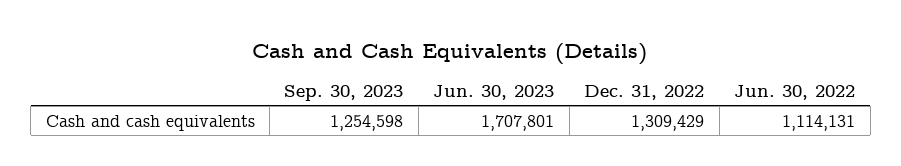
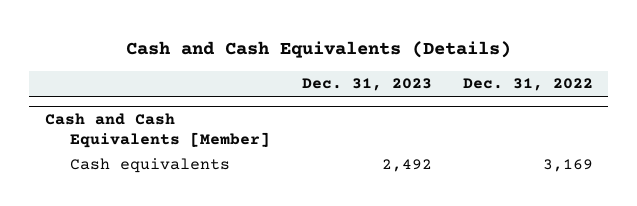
[284,84,404,101] Sep. 30, 2023 -> none
[433,84,555,100] Jun. 30, 2023 -> none
[734,84,856,100] Jun. 30, 2022 -> none
none -> [301,78,432,92] Dec. 31, 2023
none -> [44,113,271,149] Cash and Cash Equivalents [Member]
[45,114,255,131] Cash and cash equivalents -> [70,158,231,174] Cash equivalents
[631,114,705,131] 1,309,429 -> [542,159,593,173] 3,169

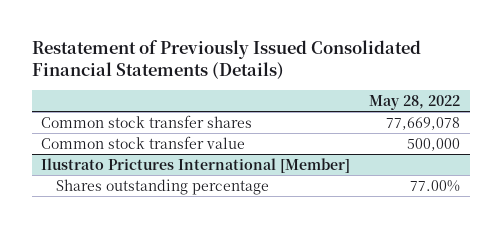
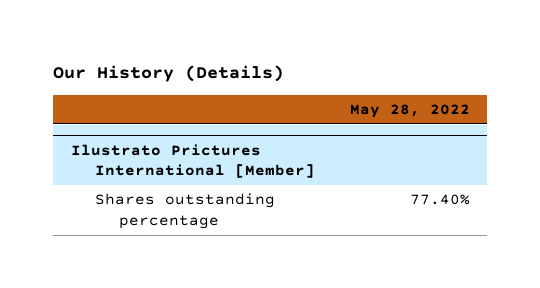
[31,39,421,79] Restatement of Previously Issued Consolidated Financial Statements (Details) -> [53,65,285,83] Our History (Details)
[41,114,253,128] Common stock transfer shares -> none
[41,135,246,149] Common stock transfer value -> none
[410,179,461,192] 77.00% -> [409,194,470,206] 77.40%

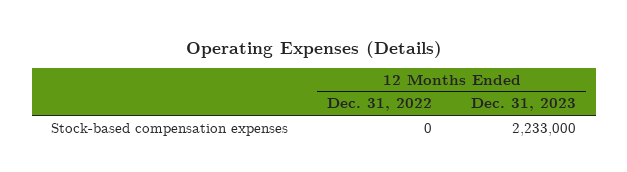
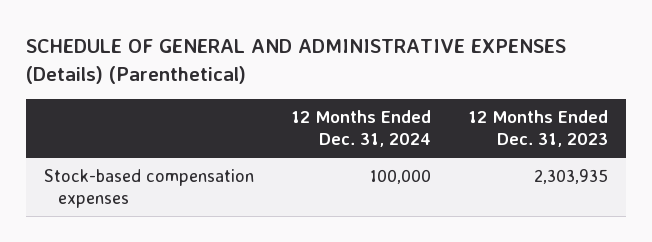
[185,40,442,58] Operating Expenses (Details) -> [25,39,566,85] SCHEDULE OF GENERAL AND ADMINISTRATIVE EXPENSES (Details) (Parenthetical)
[327,98,433,112] Dec. 31, 2022 -> none
none -> [290,109,431,148] 12 Months Ended Dec. 31, 2024
[512,122,577,136] 2,233,000 -> [533,168,608,184] 2,303,935

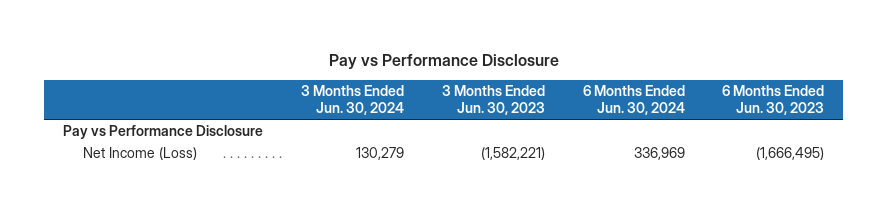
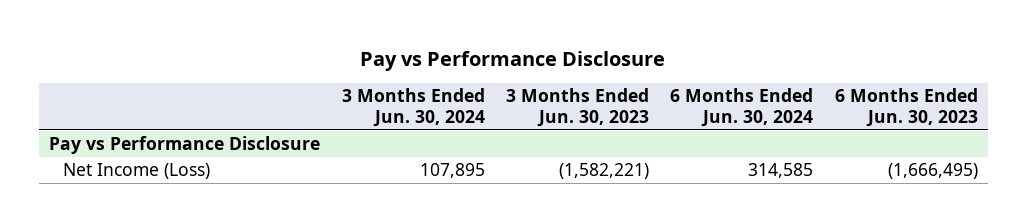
[355,147,404,161] 130,279 -> [419,163,485,179] 107,895
[633,147,685,161] 336,969 -> [748,163,814,179] 314,585

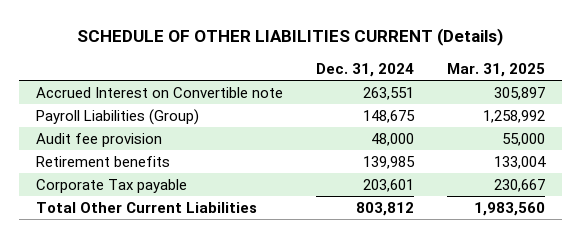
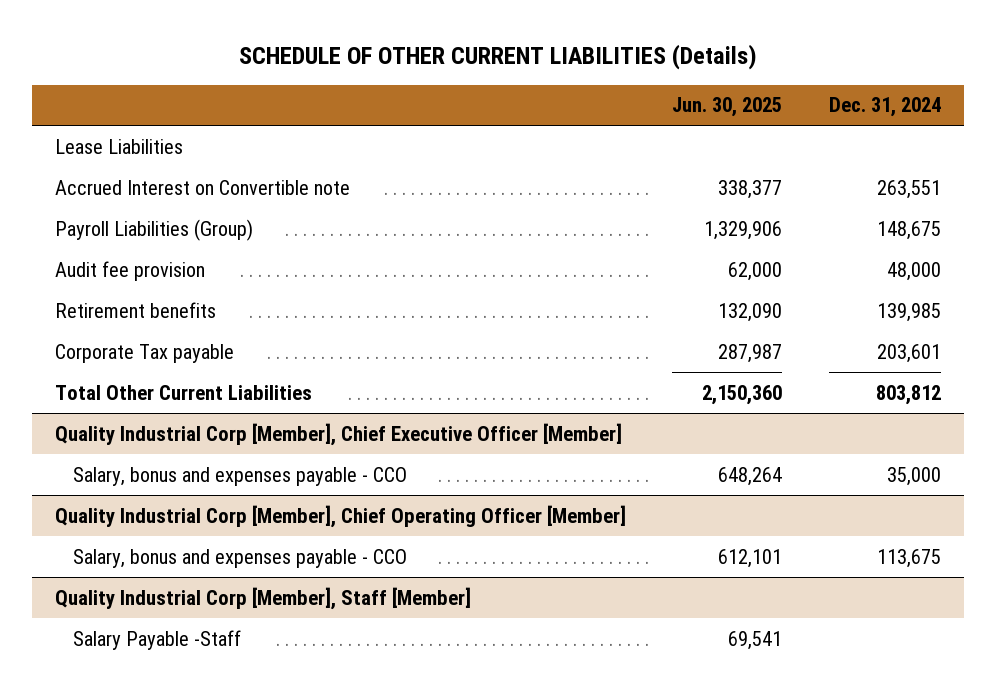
[77,28,504,47] SCHEDULE OF OTHER LIABILITIES CURRENT (Details) -> [238,43,757,70] SCHEDULE OF OTHER CURRENT LIABILITIES (Details)
[447,62,546,77] Mar. 31, 2025 -> none
none -> [672,97,783,118] Jun. 30, 2025
none -> [54,138,183,154] Lease Liabilities
none -> [54,422,622,446] Quality Industrial Corp [Member], Chief Executive Officer [Member]
none -> [73,466,408,486] Salary, bonus and expenses payable - CCO
none -> [54,504,626,528] Quality Industrial Corp [Member], Chief Operating Officer [Member]
none -> [73,548,408,568] Salary, bonus and expenses payable - CCO
none -> [54,586,471,610] Quality Industrial Corp [Member], Staff [Member]
none -> [73,629,242,650] Salary Payable -Staff

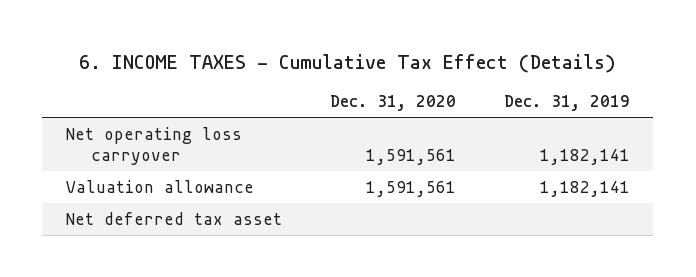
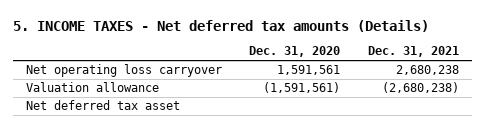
[78,53,616,73] 6. INCOME TAXES - Cumulative Tax Effect (Details) -> [12,19,429,32] 5. INCOME TAXES - Net deferred tax amounts (Details)
[503,95,630,112] Dec. 31, 2019 -> none
none -> [367,46,459,58] Dec. 31, 2021
[365,180,456,197] 1,591,561 -> [263,82,341,94] (1,591,561)

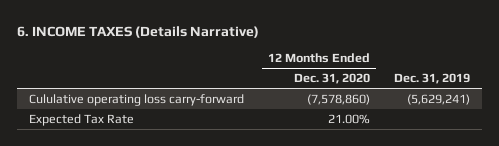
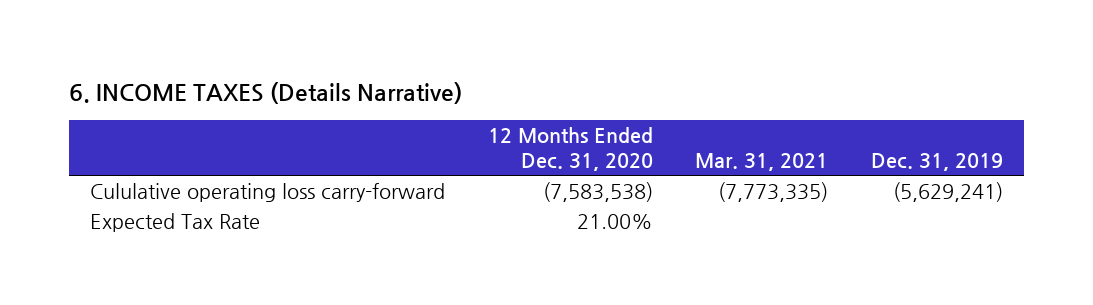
none -> [695,152,829,171] Mar. 31, 2021
[306,93,370,105] (7,578,860) -> [542,182,653,203] (7,583,538)

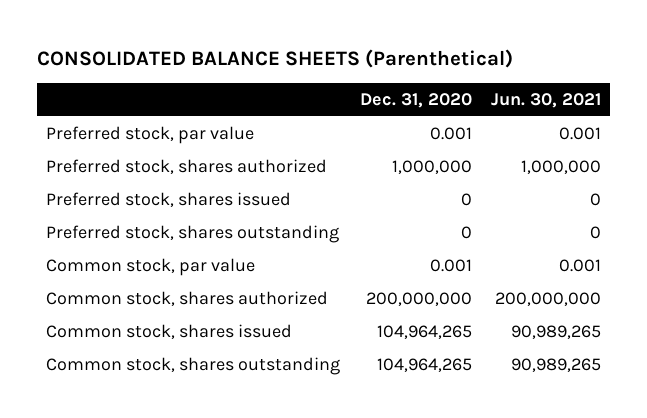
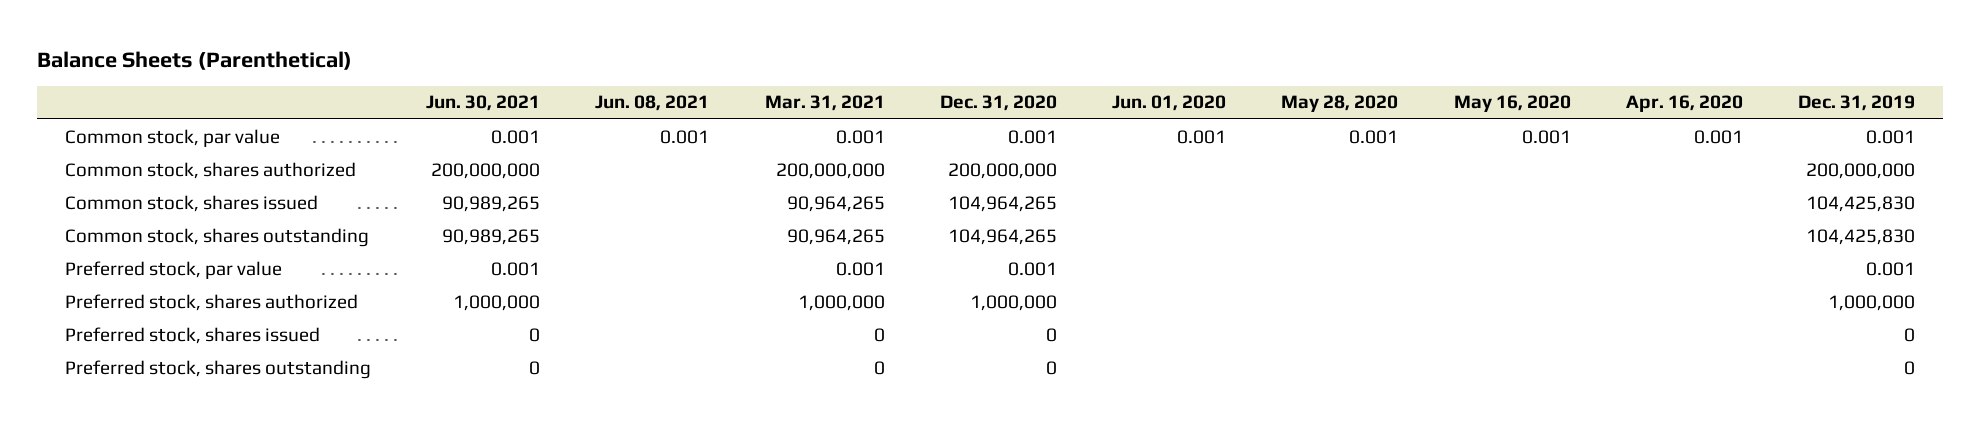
[36,48,513,68] CONSOLIDATED BALANCE SHEETS (Parenthetical) -> [37,50,353,70] Balance Sheets (Parenthetical)
none -> [595,95,710,112] Jun. 08, 2021
none -> [764,95,885,112] Mar. 31, 2021
none -> [1112,95,1227,112] Jun. 01, 2020
none -> [1281,95,1399,113] May 28, 2020
none -> [1453,95,1571,113] May 16, 2020
none -> [1626,95,1744,113] Apr. 16, 2020
none -> [1798,95,1916,112] Dec. 31, 2019
[46,126,255,145] Preferred stock, par value -> [64,260,282,279] Preferred stock, par value
[46,159,328,175] Preferred stock, shares authorized -> [64,293,358,311] Preferred stock, shares authorized
[46,192,292,208] Preferred stock, shares issued -> [64,326,320,344] Preferred stock, shares issued
[46,225,340,244] Preferred stock, shares outstanding -> [64,359,371,379] Preferred stock, shares outstanding

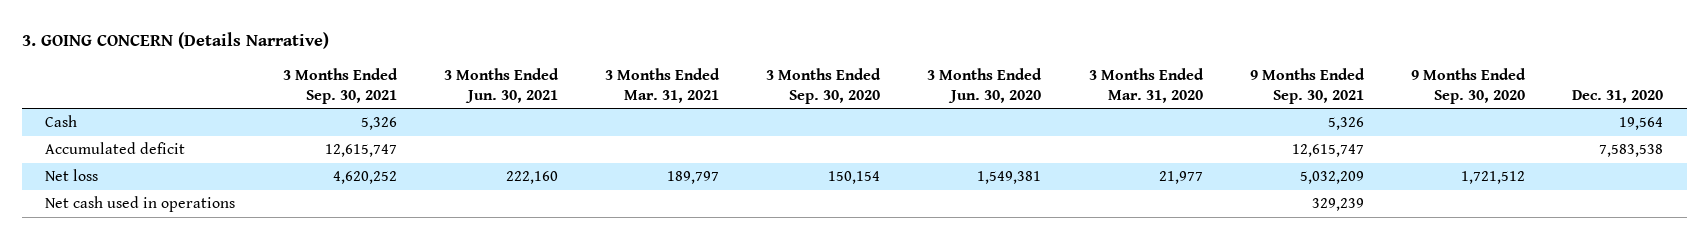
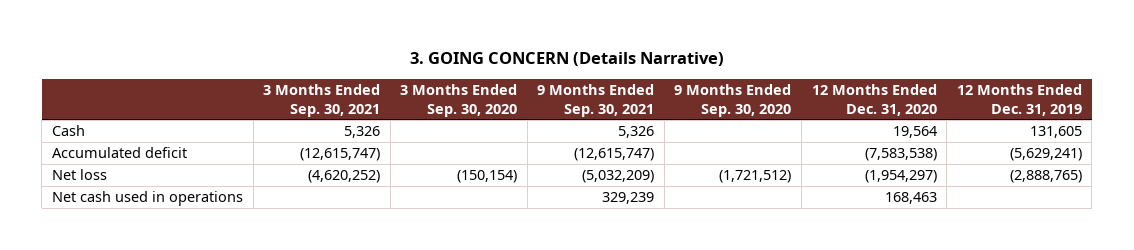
[443,68,559,103] 3 Months Ended Jun. 30, 2021 -> none
[604,68,720,103] 3 Months Ended Mar. 31, 2021 -> none
[927,68,1043,103] 3 Months Ended Jun. 30, 2020 -> none
[1088,68,1204,103] 3 Months Ended Mar. 31, 2020 -> none
[1572,89,1664,103] Dec. 31, 2020 -> none
none -> [811,84,937,116] 12 Months Ended Dec. 31, 2020
none -> [956,84,1082,116] 12 Months Ended Dec. 31, 2019
[324,144,397,158] 12,615,747 -> [300,148,381,162] (12,615,747)
[1291,144,1364,158] 12,615,747 -> [574,148,655,162] (12,615,747)
[332,171,397,185] 4,620,252 -> [308,170,381,184] (4,620,252)
[828,171,881,185] 150,154 -> [457,170,518,184] (150,154)
[1299,171,1364,185] 5,032,209 -> [582,170,655,184] (5,032,209)
[1460,171,1525,185] 1,721,512 -> [719,170,792,184] (1,721,512)

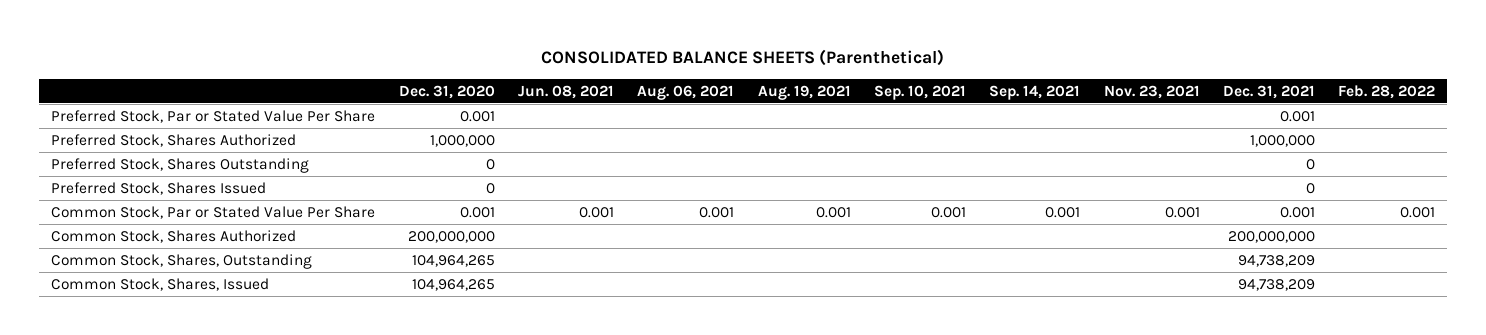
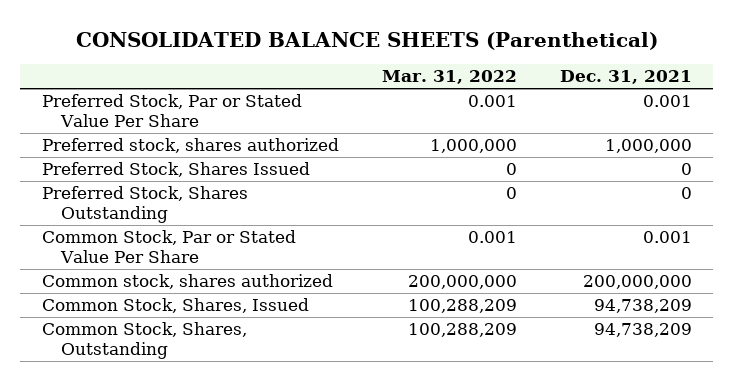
[398,84,495,99] Dec. 31, 2020 -> none
[517,84,614,99] Jun. 08, 2021 -> none
[637,84,735,100] Aug. 06, 2021 -> none
[757,84,851,100] Aug. 19, 2021 -> none
[873,84,966,100] Sep. 10, 2021 -> none
[989,84,1081,100] Sep. 14, 2021 -> none
[1103,84,1200,99] Nov. 23, 2021 -> none
[1338,84,1436,99] Feb. 28, 2022 -> none
none -> [381,70,517,85] Mar. 31, 2022
[51,133,297,147] Preferred Stock, Shares Authorized -> [41,138,339,154] Preferred stock, shares authorized
[51,157,310,173] Preferred Stock, Shares Outstanding -> [41,186,248,224] Preferred Stock, Shares Outstanding
[51,229,297,243] Common Stock, Shares Authorized -> [41,274,333,290] Common stock, shares authorized
[51,253,313,269] Common Stock, Shares, Outstanding -> [41,322,247,360] Common Stock, Shares, Outstanding

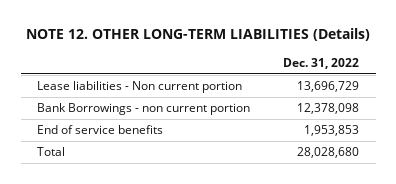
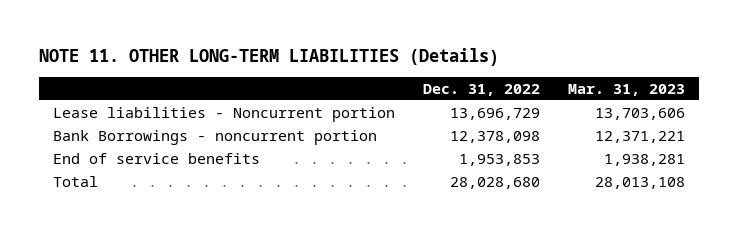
[26,28,371,42] NOTE 12. OTHER LONG-TERM LIABILITIES (Details) -> [39,48,500,67] NOTE 11. OTHER LONG-TERM LIABILITIES (Details)
none -> [568,83,686,96] Mar. 31, 2023
[37,81,243,94] Lease liabilities - Non current portion -> [53,106,396,122] Lease liabilities - Noncurrent portion
[37,103,251,116] Bank Borrowings - non current portion -> [53,129,378,145] Bank Borrowings - noncurrent portion

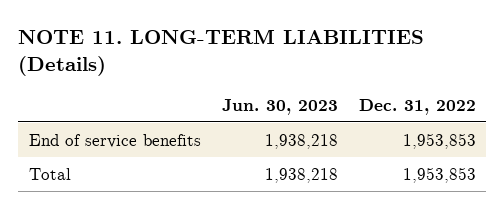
[39,48,500,67] NOTE 11. OTHER LONG-TERM LIABILITIES (Details) -> [18,29,425,76] NOTE 11. LONG-TERM LIABILITIES (Details)
[568,83,686,96] Mar. 31, 2023 -> none
none -> [221,98,338,115] Jun. 30, 2023
[53,106,396,122] Lease liabilities - Noncurrent portion -> none
[53,129,378,145] Bank Borrowings - noncurrent portion -> none
[450,176,541,189] 28,028,680 -> [402,166,476,183] 1,953,853

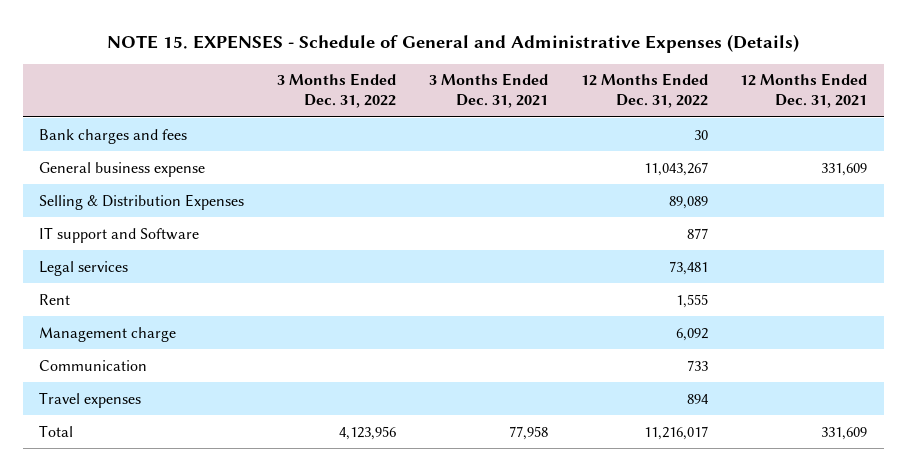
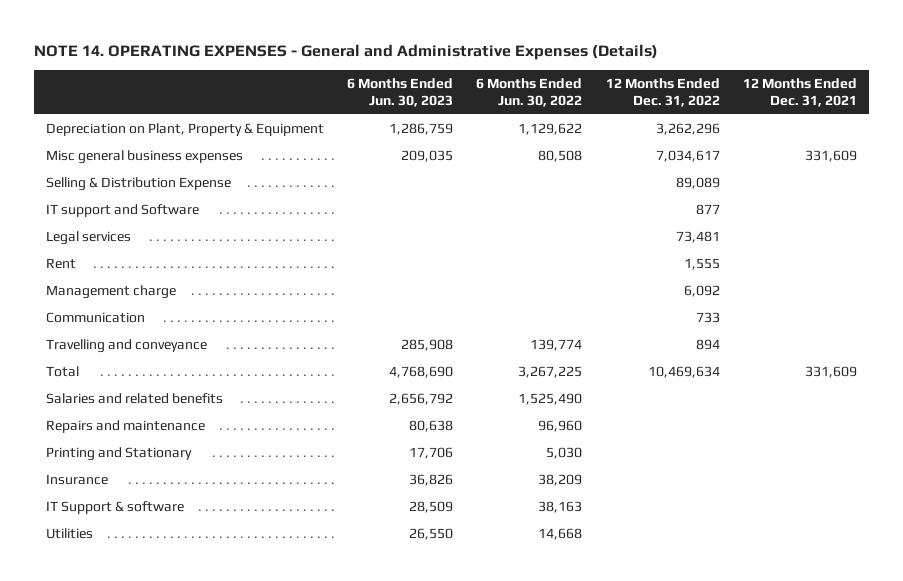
[107,33,800,53] NOTE 15. EXPENSES - Schedule of General and Administrative Expenses (Details) -> [34,43,659,60] NOTE 14. OPERATING EXPENSES - General and Administrative Expenses (Details)
[277,73,397,109] 3 Months Ended Dec. 31, 2022 -> none
[428,73,548,109] 3 Months Ended Dec. 31, 2021 -> none
none -> [347,77,454,107] 6 Months Ended Jun. 30, 2023
none -> [476,77,583,107] 6 Months Ended Jun. 30, 2022
[39,128,188,144] Bank charges and fees -> none
none -> [45,123,324,137] Depreciation on Plant, Property & Equipment
[39,161,206,177] General business expense -> [45,150,243,165] Misc general business expenses
[643,161,708,176] 11,043,267 -> [655,150,720,163] 7,034,617
[39,193,245,210] Selling & Distribution Expenses -> [45,177,231,192] Selling & Distribution Expense
[39,391,142,408] Travel expenses -> [45,339,207,354] Travelling and conveyance
[643,425,708,440] 11,216,017 -> [647,366,720,379] 10,469,634
none -> [45,393,223,405] Salaries and related benefits
none -> [45,420,205,434] Repairs and maintenance
none -> [45,447,192,462] Printing and Stationary
none -> [45,474,108,486] Insurance
none -> [45,501,184,515] IT Support & software
none -> [45,528,93,540] Utilities

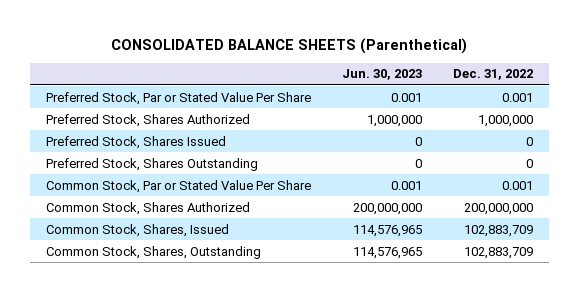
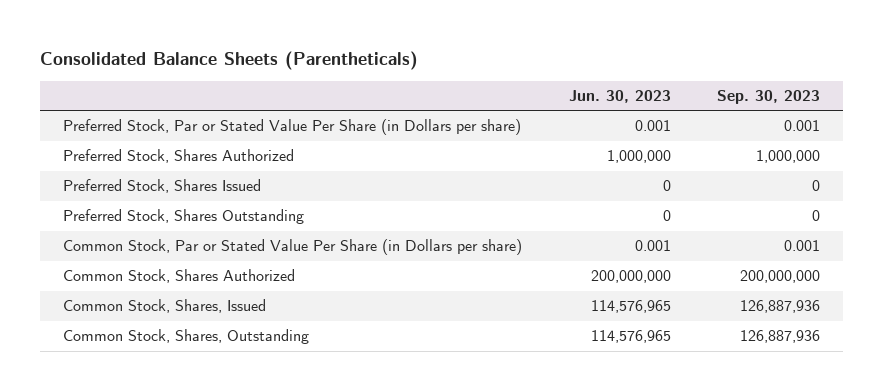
[111,37,468,54] CONSOLIDATED BALANCE SHEETS (Parenthetical) -> [40,50,419,70] Consolidated Balance Sheets (Parentheticals)
[453,69,534,81] Dec. 31, 2022 -> none
none -> [716,90,820,105] Sep. 30, 2023
[45,91,311,105] Preferred Stock, Par or Stated Value Per Share -> [63,119,522,136] Preferred Stock, Par or Stated Value Per Share (in Dollars per share)
[45,179,311,193] Common Stock, Par or Stated Value Per Share -> [63,239,523,256] Common Stock, Par or Stated Value Per Share (in Dollars per share)

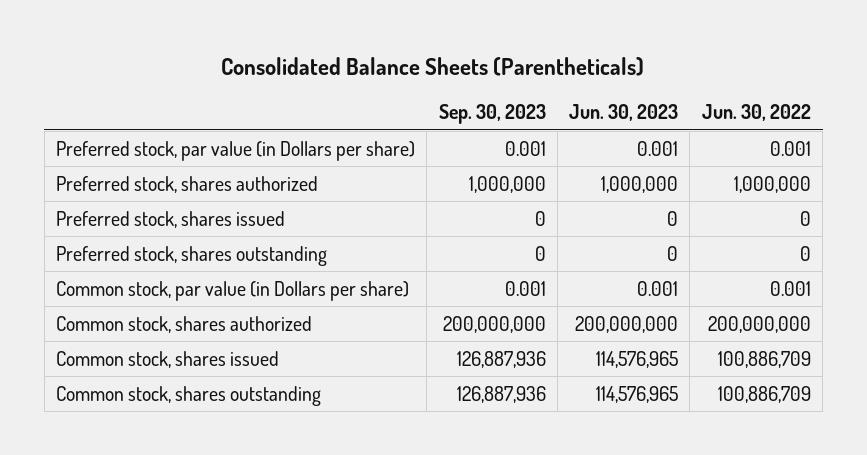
none -> [701,103,811,121] Jun. 30, 2022
[63,119,522,136] Preferred Stock, Par or Stated Value Per Share (in Dollars per share) -> [56,140,416,161] Preferred stock, par value (in Dollars per share)
[63,149,295,164] Preferred Stock, Shares Authorized -> [56,175,319,193] Preferred stock, shares authorized
[63,179,262,194] Preferred Stock, Shares Issued -> [56,210,286,228] Preferred stock, shares issued
[63,209,305,225] Preferred Stock, Shares Outstanding -> [56,245,328,266] Preferred stock, shares outstanding
[63,239,523,256] Common Stock, Par or Stated Value Per Share (in Dollars per share) -> [56,280,410,301] Common stock, par value (in Dollars per share)
[63,269,296,284] Common Stock, Shares Authorized -> [56,315,313,333] Common stock, shares authorized
[63,299,267,314] Common Stock, Shares, Issued -> [56,350,280,368] Common stock, shares issued
[63,329,310,345] Common Stock, Shares, Outstanding -> [56,385,322,406] Common stock, shares outstanding

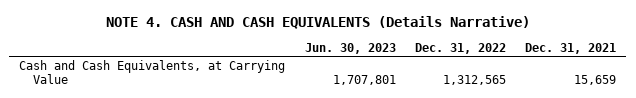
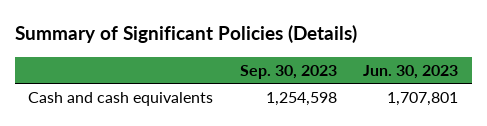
[105,16,530,30] NOTE 4. CASH AND CASH EQUIVALENTS (Details Narrative) -> [15,25,358,44] Summary of Significant Policies (Details)
[414,42,506,54] Dec. 31, 2022 -> none
[525,42,617,54] Dec. 31, 2021 -> none
none -> [239,64,337,79] Sep. 30, 2023
[19,59,286,85] Cash and Cash Equivalents, at Carrying Value -> [28,92,214,107] Cash and cash equivalents

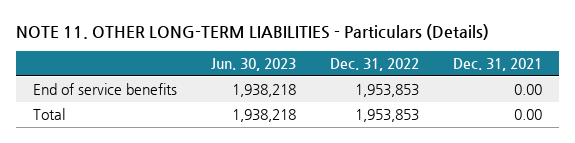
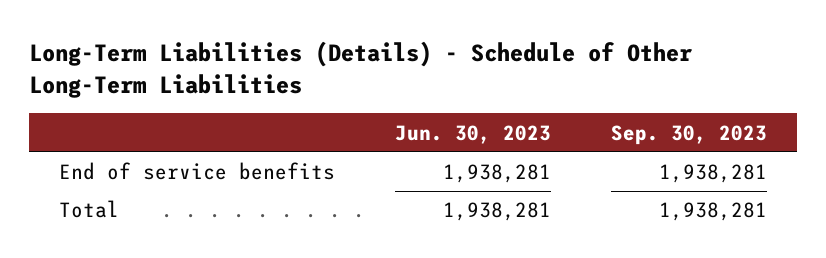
[16,24,490,41] NOTE 11. OTHER LONG-TERM LIABILITIES - Particulars (Details) -> [29,40,694,98] Long-Term Liabilities (Details) - Schedule of Other Long-Term Liabilities
[330,58,420,72] Dec. 31, 2022 -> none
[453,58,543,72] Dec. 31, 2021 -> none
none -> [610,124,767,145] Sep. 30, 2023
[232,84,297,98] 1,938,218 -> [442,164,551,184] 1,938,281
[232,109,297,123] 1,938,218 -> [442,202,551,222] 1,938,281

